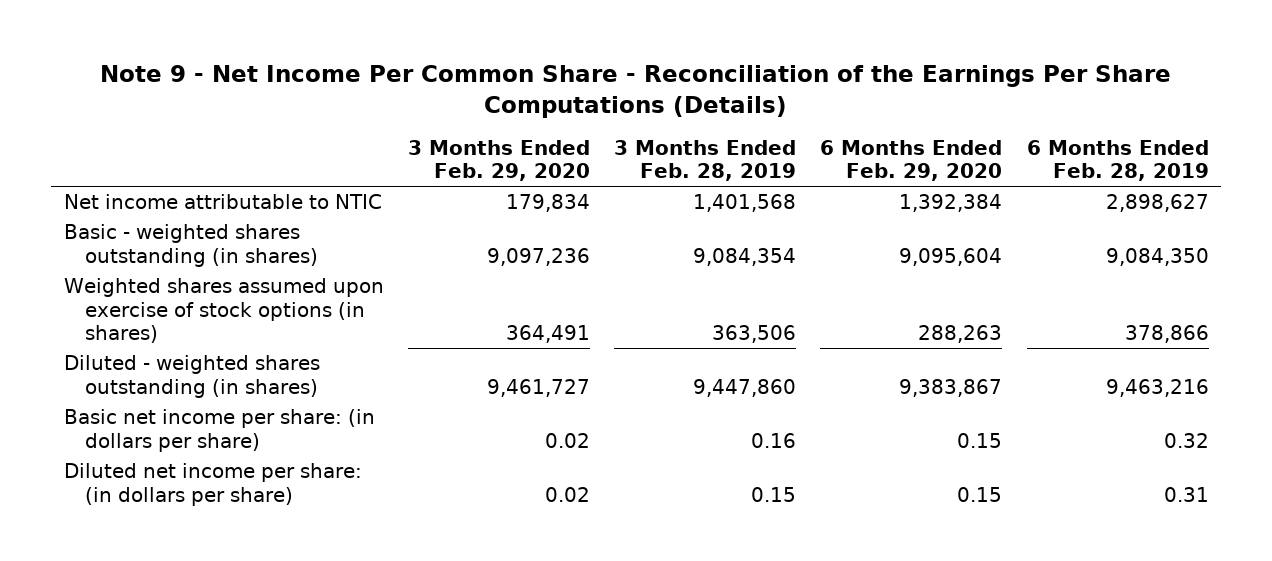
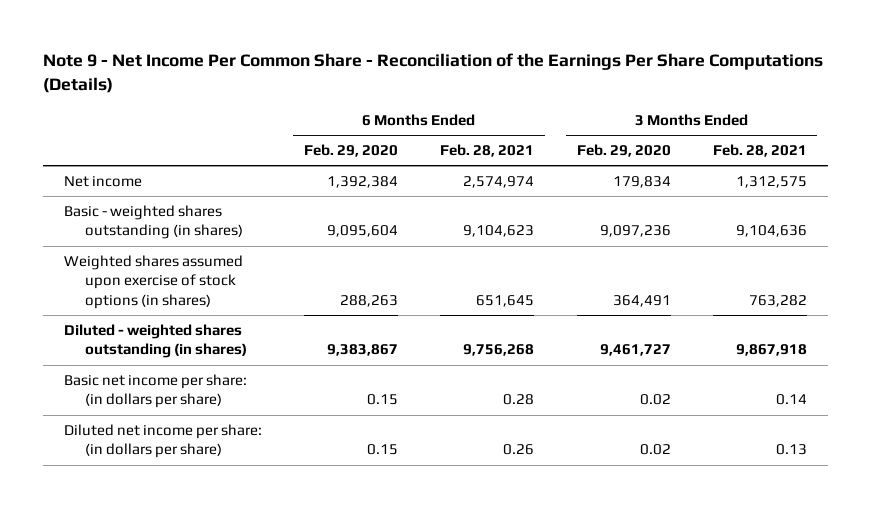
[614,139,797,182] 3 Months Ended Feb. 28, 2019 -> none
[1026,139,1209,182] 6 Months Ended Feb. 28, 2019 -> none
none -> [440,144,535,158] Feb. 28, 2021
none -> [712,144,807,158] Feb. 28, 2021
[63,194,382,210] Net income attributable to NTIC -> [63,176,142,188] Net income

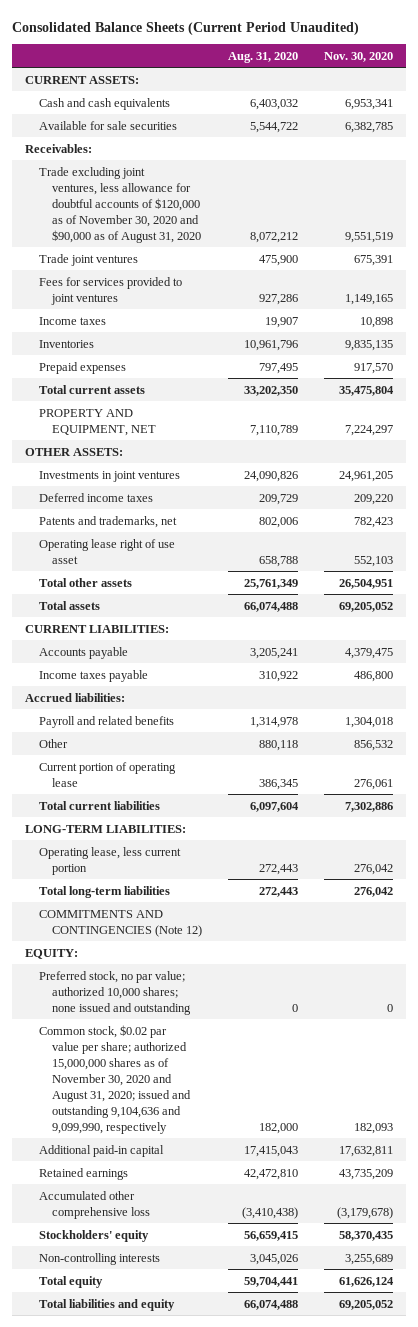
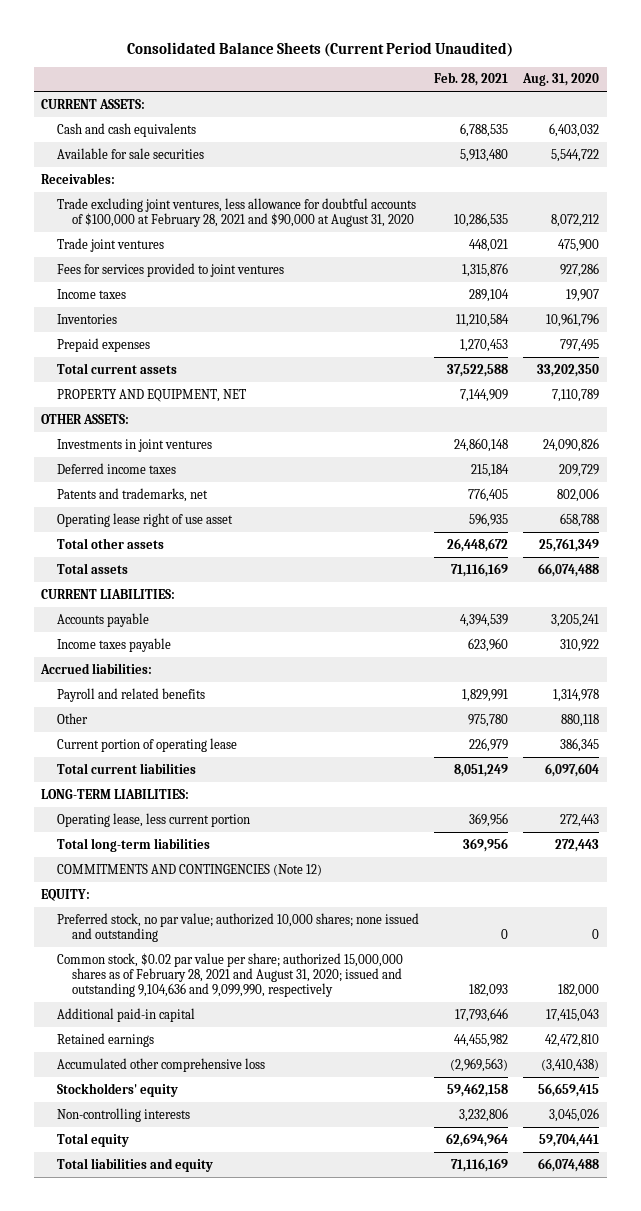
[324,51,394,62] Nov. 30, 2020 -> none
none -> [433,72,508,87] Feb. 28, 2021
[38,166,201,243] Trade excluding joint ventures, less allowance for doubtful accounts of $120,000 as of November 30, 2020 and $90,000 as of August 31, 2020 -> [56,197,416,228] Trade excluding joint ventures, less allowance for doubtful accounts of $100,000 at February 28, 2021 and $90,000 at August 31, 2020
[38,1024,191,1134] Common stock, $0.02 par value per share; authorized 15,000,000 shares as of November 30, 2020 and August 31, 2020; issued and outstanding 9,104,636 and 9,099,990, respectively -> [56,952,403,998] Common stock, $0.02 par value per share; authorized 15,000,000 shares as of February 28, 2021 and August 31, 2020; issued and outstanding 9,104,636 and 9,099,990, respectively

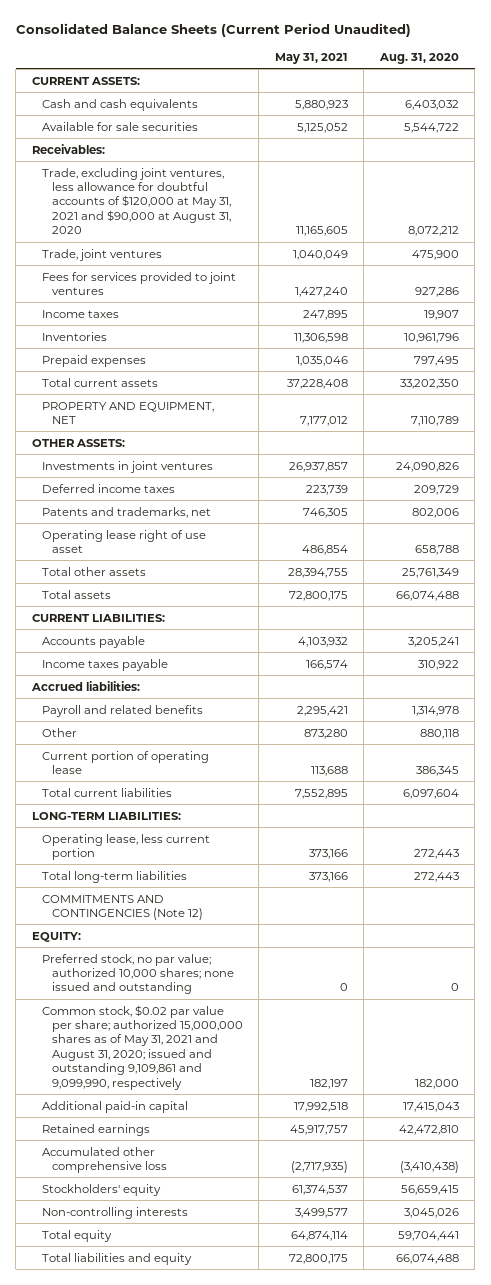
[433,72,508,87] Feb. 28, 2021 -> none
none -> [274,52,348,64] May 31, 2021
[56,197,416,228] Trade excluding joint ventures, less allowance for doubtful accounts of $100,000 at February 28, 2021 and $90,000 at August 31, 2020 -> [41,167,231,235] Trade, excluding joint ventures, less allowance for doubtful accounts of $120,000 at May 31, 2021 and $90,000 at August 31, 2020
[56,237,164,252] Trade joint ventures -> [41,248,162,261] Trade, joint ventures
[56,952,403,998] Common stock, $0.02 par value per share; authorized 15,000,000 shares as of February 28, 2021 and August 31, 2020; issued and outstanding 9,104,636 and 9,099,990, respectively -> [41,1004,243,1090] Common stock, $0.02 par value per share; authorized 15,000,000 shares as of May 31, 2021 and August 31, 2020; issued and outstanding 9,109,861 and 9,099,990, respectively

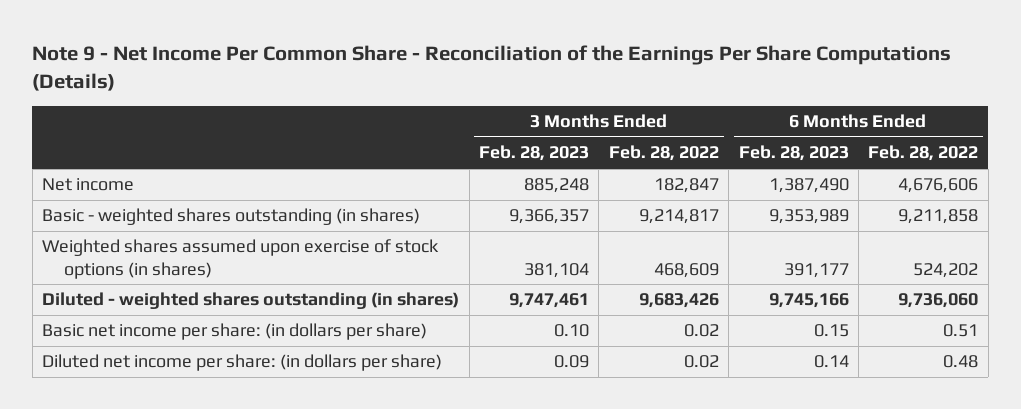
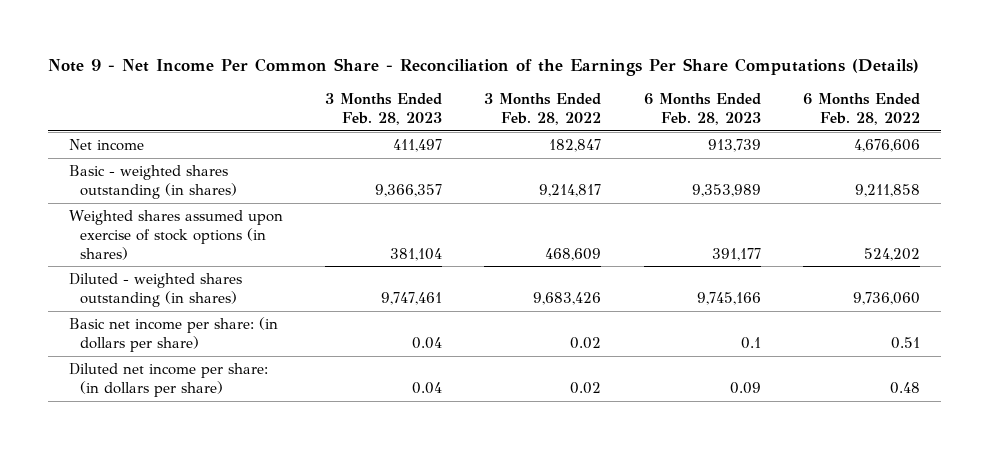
[523,178,589,194] 885,248 -> [393,139,443,153] 411,497
[768,178,849,194] 1,387,490 -> [707,139,761,153] 913,739
[553,324,589,338] 0.10 -> [412,336,443,349] 0.04
[813,324,849,338] 0.15 -> [740,336,761,349] 0.1
[553,355,589,369] 0.09 -> [412,381,443,394] 0.04
[813,355,849,369] 0.14 -> [729,381,761,394] 0.09

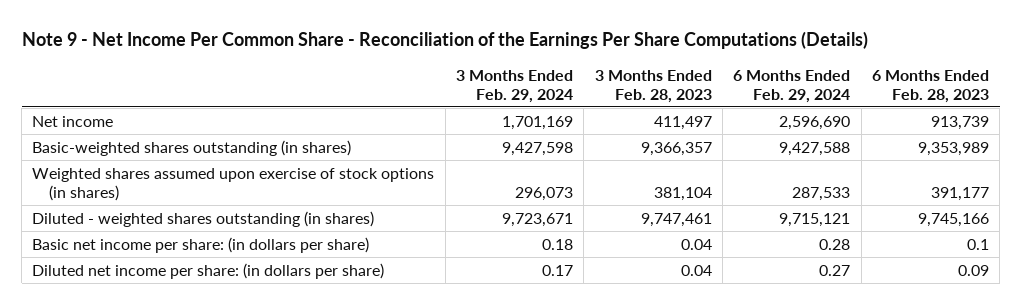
[484,93,602,125] 3 Months Ended Feb. 28, 2022 -> none
[802,93,920,125] 6 Months Ended Feb. 28, 2022 -> none
none -> [456,69,574,103] 3 Months Ended Feb. 29, 2024
none -> [733,69,851,103] 6 Months Ended Feb. 29, 2024
[69,165,238,199] Basic - weighted shares outstanding (in shares) -> [32,139,352,156] Basic-weighted shares outstanding (in shares)

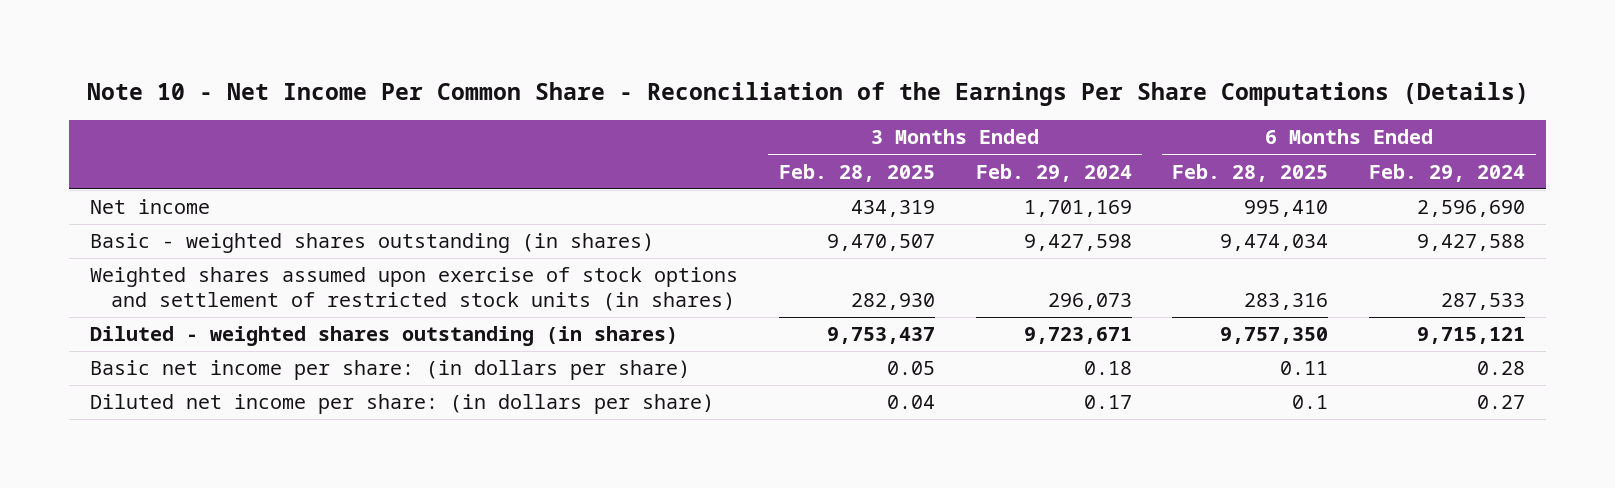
[21,31,868,50] Note 9 - Net Income Per Common Share - Reconciliation of the Earnings Per Share Computations (Details) -> [86,82,1529,107] Note 10 - Net Income Per Common Share - Reconciliation of the Earnings Per Share Computations (Details)
[594,69,712,103] 3 Months Ended Feb. 28, 2023 -> none
[871,69,989,103] 6 Months Ended Feb. 28, 2023 -> none
none -> [778,163,935,182] Feb. 28, 2025
none -> [1172,163,1329,182] Feb. 28, 2025
[32,139,352,156] Basic-weighted shares outstanding (in shares) -> [89,233,654,254] Basic - weighted shares outstanding (in shares)
[32,167,435,201] Weighted shares assumed upon exercise of stock options (in shares) -> [89,267,738,311] Weighted shares assumed upon exercise of stock options and settlement of restricted stock units (in shares)

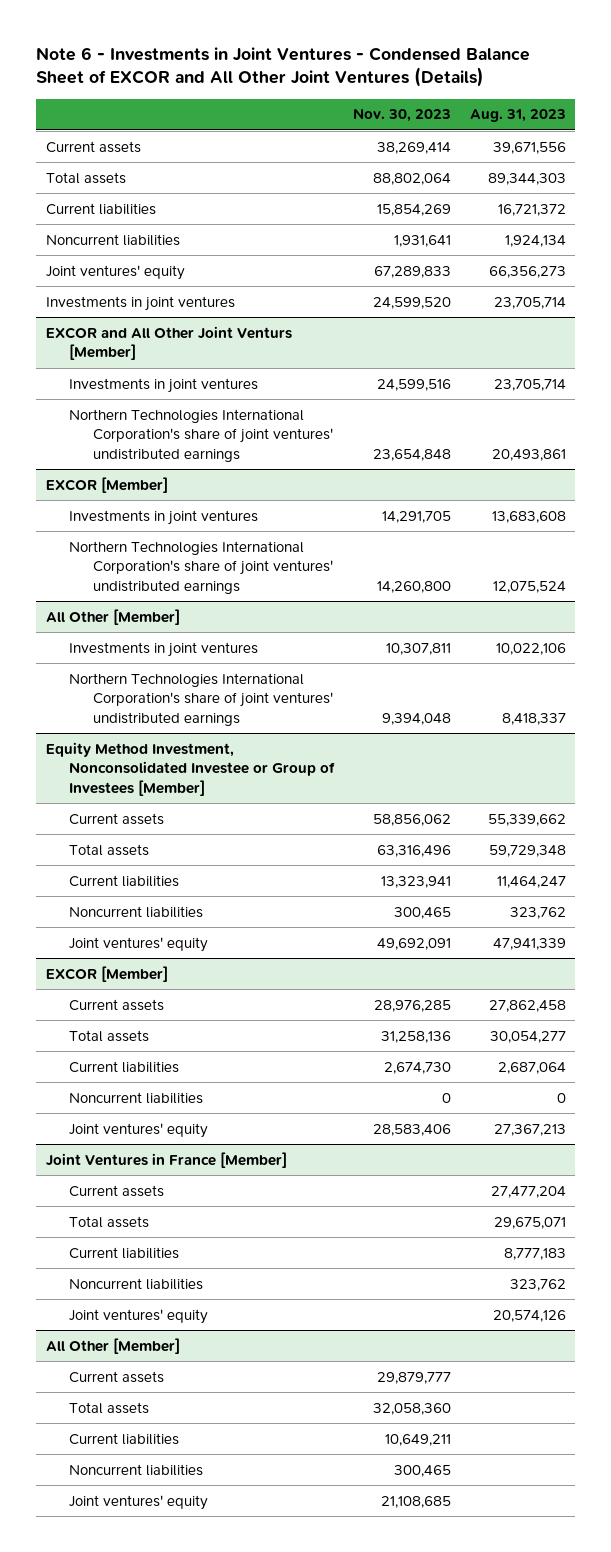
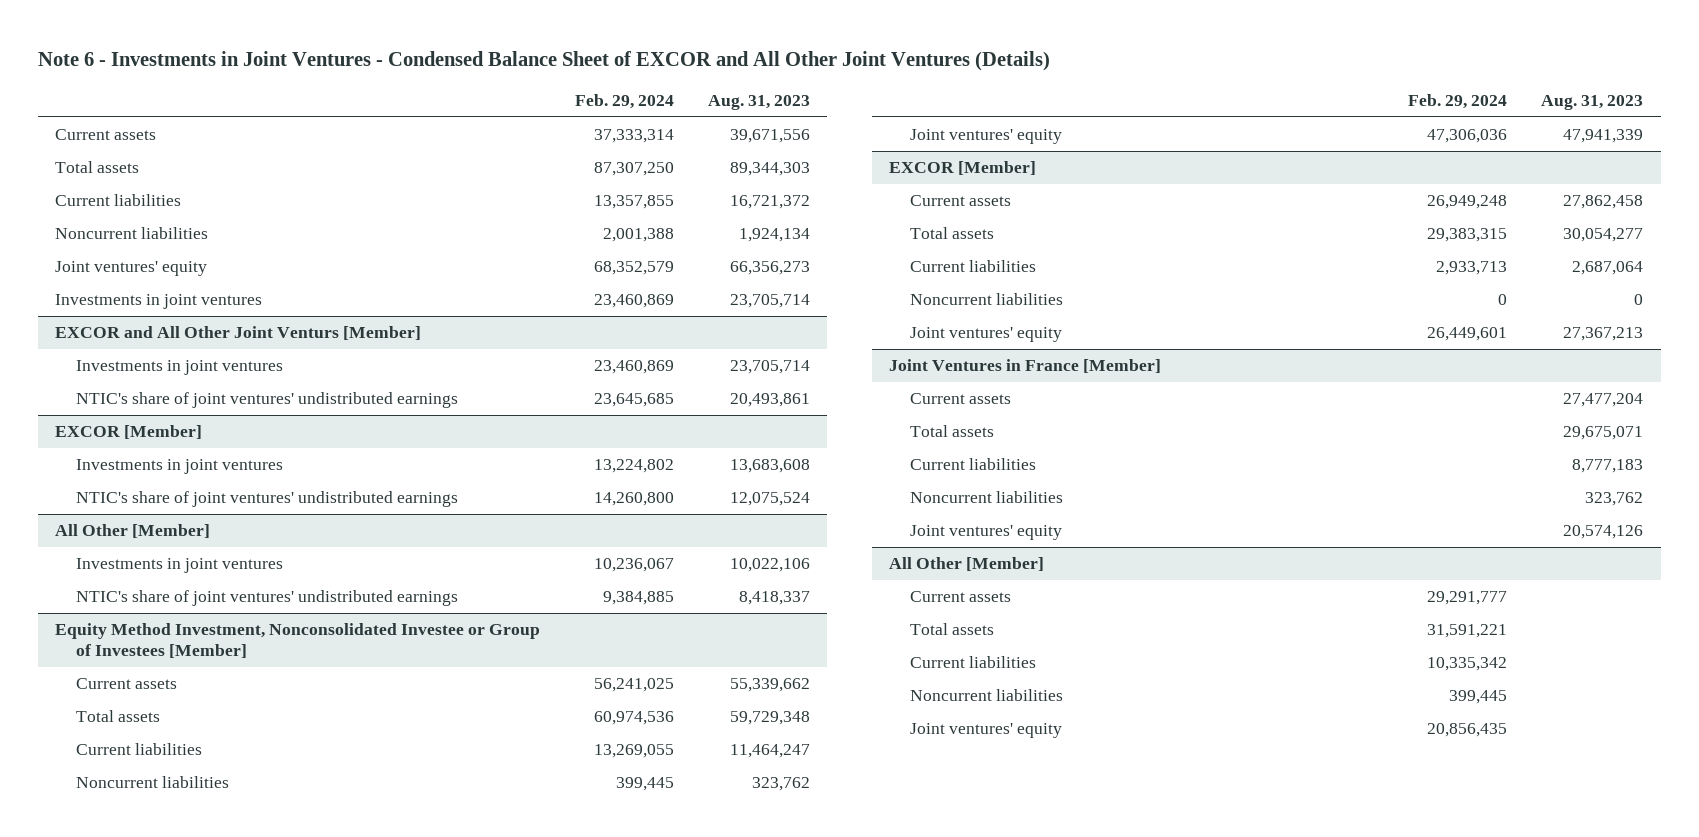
[353,109,452,123] Nov. 30, 2023 -> none
none -> [574,93,674,109] Feb. 29, 2024
[69,408,334,462] Northern Technologies International Corporation's share of joint ventures' undistributed earnings -> [76,392,459,409] NTIC's share of joint ventures' undistributed earnings
[69,540,334,594] Northern Technologies International Corporation's share of joint ventures' undistributed earnings -> [76,491,459,508] NTIC's share of joint ventures' undistributed earnings
[69,672,334,726] Northern Technologies International Corporation's share of joint ventures' undistributed earnings -> [76,590,459,607] NTIC's share of joint ventures' undistributed earnings

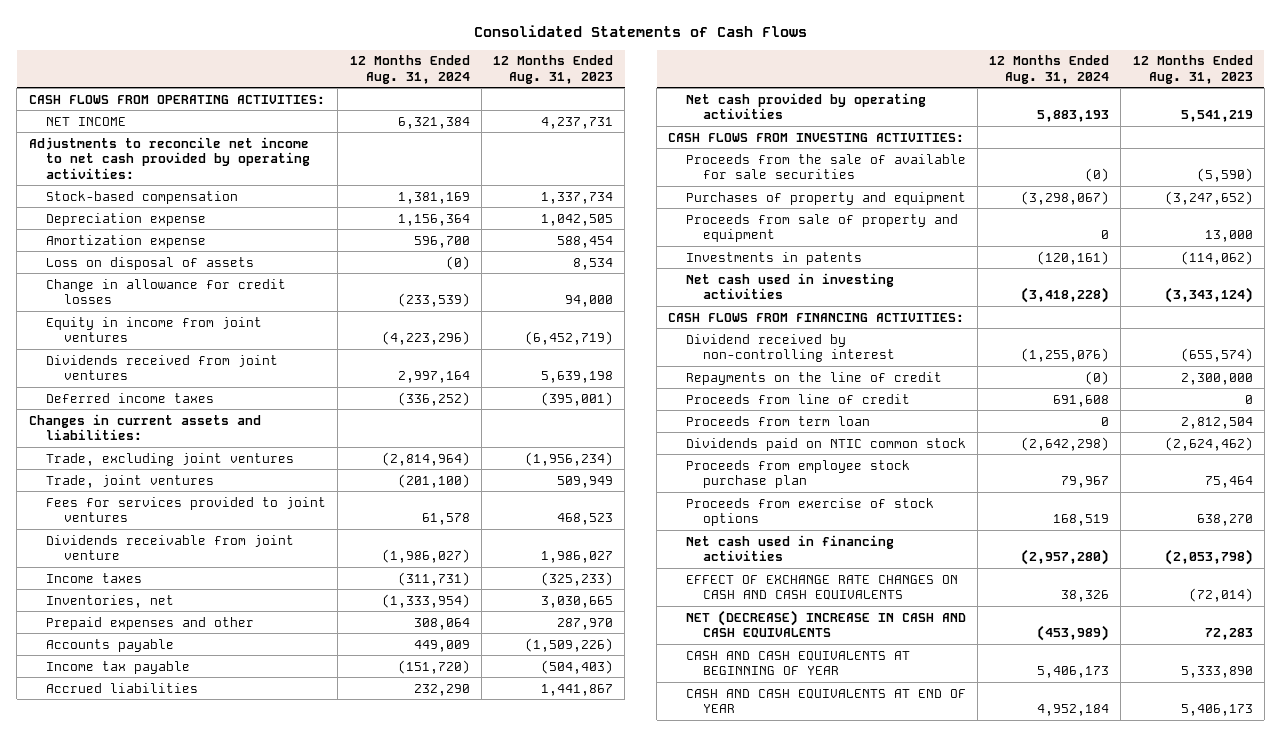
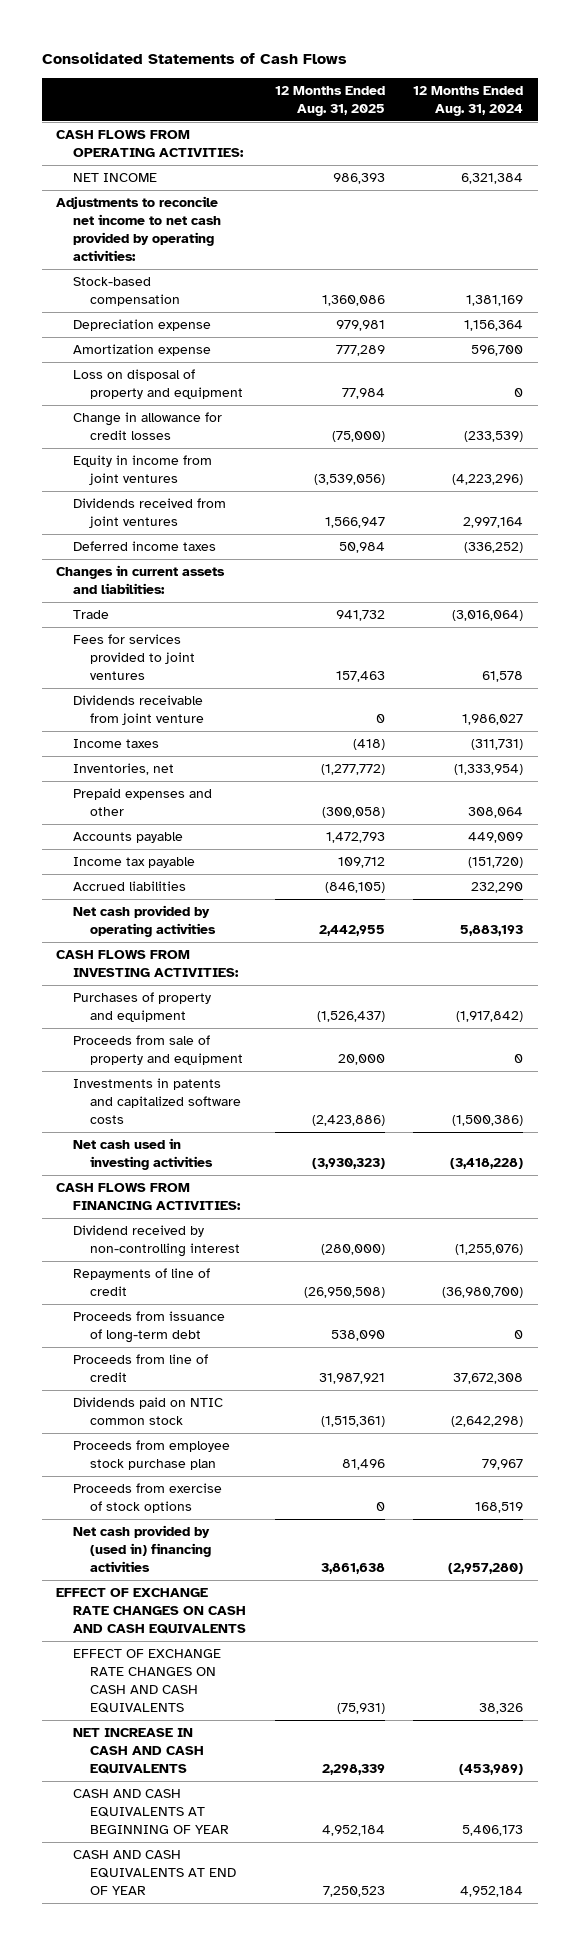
[492,55,613,84] 12 Months Ended Aug. 31, 2023 -> none
none -> [274,86,385,117] 12 Months Ended Aug. 31, 2025
[46,256,255,270] Loss on disposal of assets -> [72,369,243,400] Loss on disposal of property and equipment
[445,255,470,270] (0) -> [514,388,524,398] 0
[46,452,295,466] Trade, excluding joint ventures -> none
[46,474,215,488] Trade, joint ventures -> none
none -> [72,610,109,620] Trade
[381,549,470,564] (1,986,027) -> [462,714,524,726] 1,986,027
[685,153,966,180] Proceeds from the sale of available for sale securities -> none
[1021,190,1110,205] (3,298,067) -> [456,1011,524,1023] (1,917,842)
[685,251,862,265] Investments in patents -> [72,1078,241,1125] Investments in patents and capitalized software costs
[1037,250,1110,265] (120,161) -> [452,1115,524,1127] (1,500,386)
[685,415,870,426] Proceeds from term loan -> none
[685,371,942,385] Repayments on the line of credit -> [72,1268,210,1297] Repayments of line of credit
[1085,370,1110,385] (0) -> [442,1287,524,1299] (36,980,700)
none -> [72,1311,225,1344] Proceeds from issuance of long-term debt
[1053,394,1110,407] 691,608 -> [453,1373,524,1385] 37,672,308
[685,534,894,562] Net cash used in financing activities -> [72,1525,211,1573] Net cash provided by (used in) financing activities
none -> [56,1588,246,1635] EFFECT OF EXCHANGE RATE CHANGES ON CASH AND CASH EQUIVALENTS
[685,609,966,639] NET (DECREASE) INCREASE IN CASH AND CASH EQUIVALENTS -> [72,1728,204,1775] NET INCREASE IN CASH AND CASH EQUIVALENTS

